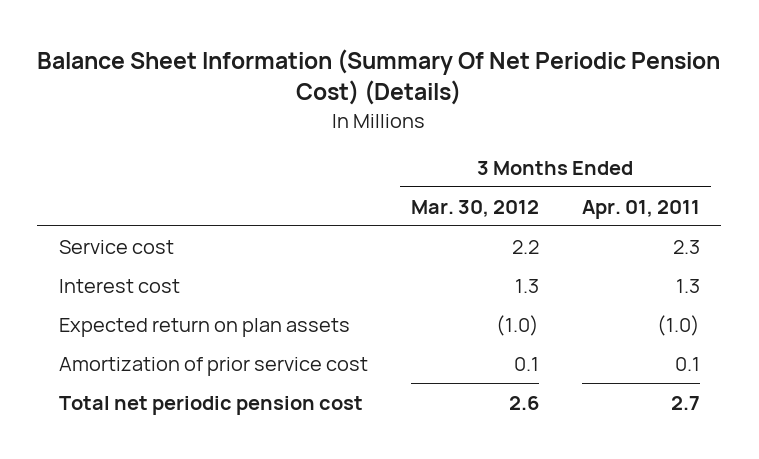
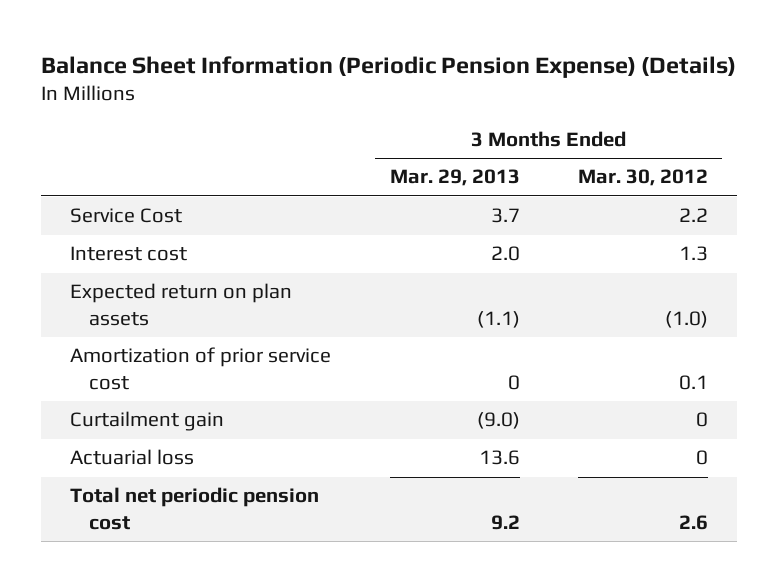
[37,48,721,106] Balance Sheet Information (Summary Of Net Periodic Pension Cost) (Details) -> [41,55,737,78] Balance Sheet Information (Periodic Pension Expense) (Details)
[581,199,700,219] Apr. 01, 2011 -> none
none -> [389,169,520,187] Mar. 29, 2013
[58,239,174,254] Service cost -> [70,208,183,224] Service Cost
none -> [70,411,225,432] Curtailment gain
none -> [70,449,195,466] Actuarial loss

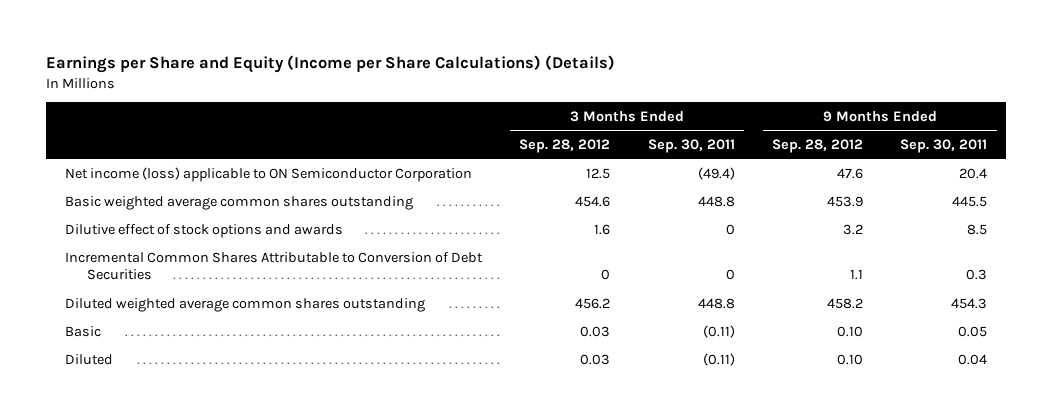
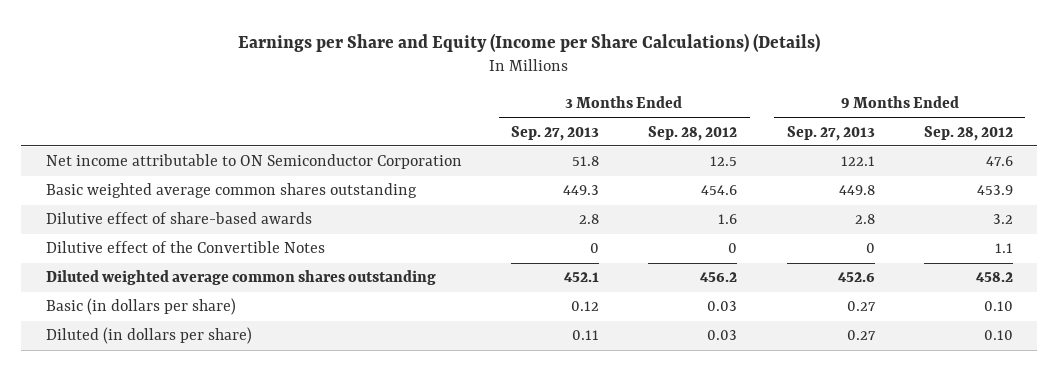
[647,138,735,153] Sep. 30, 2011 -> none
[900,138,988,153] Sep. 30, 2011 -> none
none -> [510,125,599,141] Sep. 27, 2013
none -> [786,125,875,141] Sep. 27, 2013
[64,166,472,182] Net income (loss) applicable to ON Semiconductor Corporation -> [45,154,462,170] Net income attributable to ON Semiconductor Corporation
[64,223,343,238] Dilutive effect of stock options and awards -> [45,212,312,225] Dilutive effect of share-based awards
[64,251,483,281] Incremental Common Shares Attributable to Conversion of Debt Securities -> [45,241,325,254] Dilutive effect of the Convertible Notes
[64,325,101,337] Basic -> [45,298,236,316] Basic (in dollars per share)
[64,353,113,365] Diluted -> [45,327,252,345] Diluted (in dollars per share)

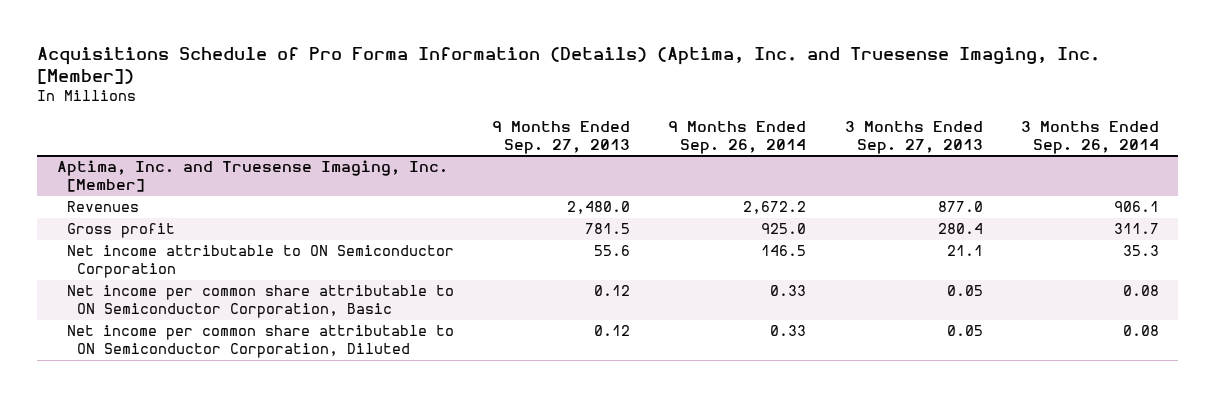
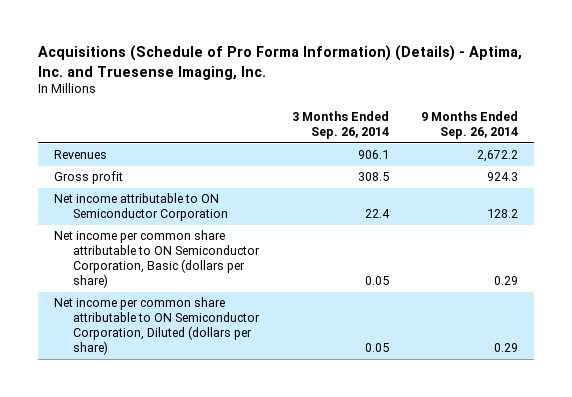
[37,46,1101,85] Acquisitions Schedule of Pro Forma Information (Details) (Aptima, Inc. and Truesense Imaging, Inc. [Member]) -> [37,45,522,80] Acquisitions (Schedule of Pro Forma Information) (Details) - Aptima, Inc. and Truesense Imaging, Inc.
[492,121,631,154] 9 Months Ended Sep. 27, 2013 -> none
[844,121,983,154] 3 Months Ended Sep. 27, 2013 -> none
[56,160,448,193] Aptima, Inc. and Truesense Imaging, Inc. [Member] -> none
[761,223,807,235] 925.0 -> [486,172,518,182] 924.3
[1113,223,1159,235] 311.7 -> [357,172,389,182] 308.5
[761,245,807,257] 146.5 -> [486,209,518,219] 128.2
[1122,245,1159,257] 35.3 -> [364,209,390,219] 22.4
[66,285,454,319] Net income per common share attributable to ON Semiconductor Corporation, Basic -> [54,230,261,289] Net income per common share attributable to ON Semiconductor Corporation, Basic (dollars per share)
[770,285,807,297] 0.33 -> [493,276,518,286] 0.29
[1122,285,1159,297] 0.08 -> [364,276,389,286] 0.05
[66,325,454,359] Net income per common share attributable to ON Semiconductor Corporation, Diluted -> [54,297,261,356] Net income per common share attributable to ON Semiconductor Corporation, Diluted (dollars per share)
[770,325,807,337] 0.33 -> [493,343,518,353] 0.29
[1122,325,1159,337] 0.08 -> [364,343,389,353] 0.05

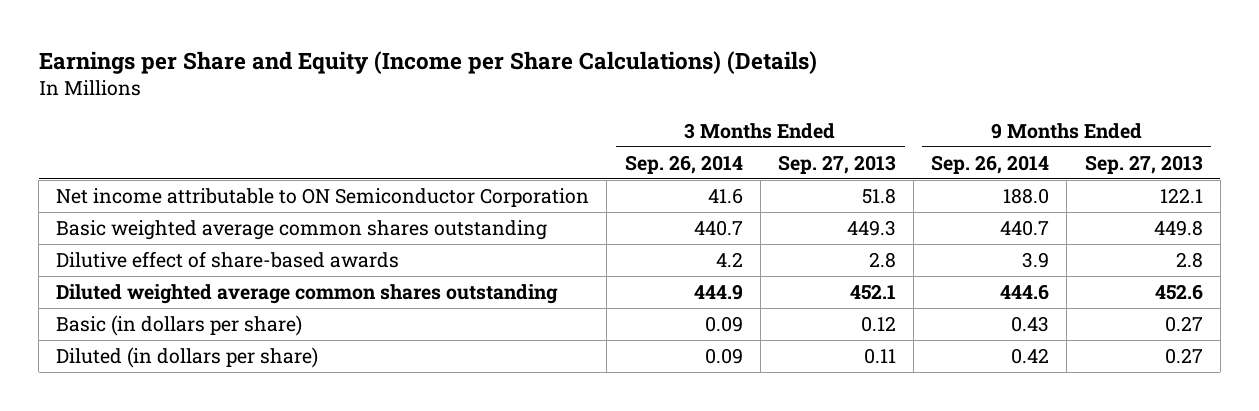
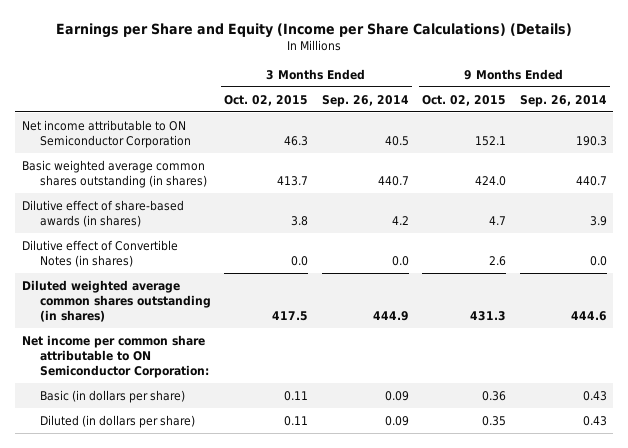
[777,154,896,174] Sep. 27, 2013 -> none
[1084,154,1203,174] Sep. 27, 2013 -> none
none -> [224,94,309,106] Oct. 02, 2015
none -> [422,94,507,106] Oct. 02, 2015
[707,188,743,205] 41.6 -> [384,136,409,147] 40.5
[1003,188,1050,205] 188.0 -> [575,136,607,147] 190.3
[56,220,548,241] Basic weighted average common shares outstanding -> [21,159,207,189] Basic weighted average common shares outstanding (in shares)
[56,251,400,269] Dilutive effect of share-based awards -> [21,199,184,228] Dilutive effect of share-based awards (in shares)
none -> [21,239,178,268] Dilutive effect of Convertible Notes (in shares)
[56,284,559,305] Diluted weighted average common shares outstanding -> [21,279,211,323] Diluted weighted average common shares outstanding (in shares)
none -> [21,334,209,379] Net income per common share attributable to ON Semiconductor Corporation:
[1011,348,1050,365] 0.42 -> [582,415,607,426] 0.43

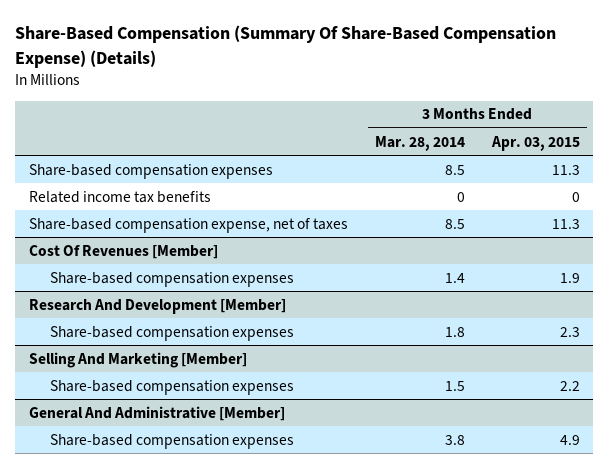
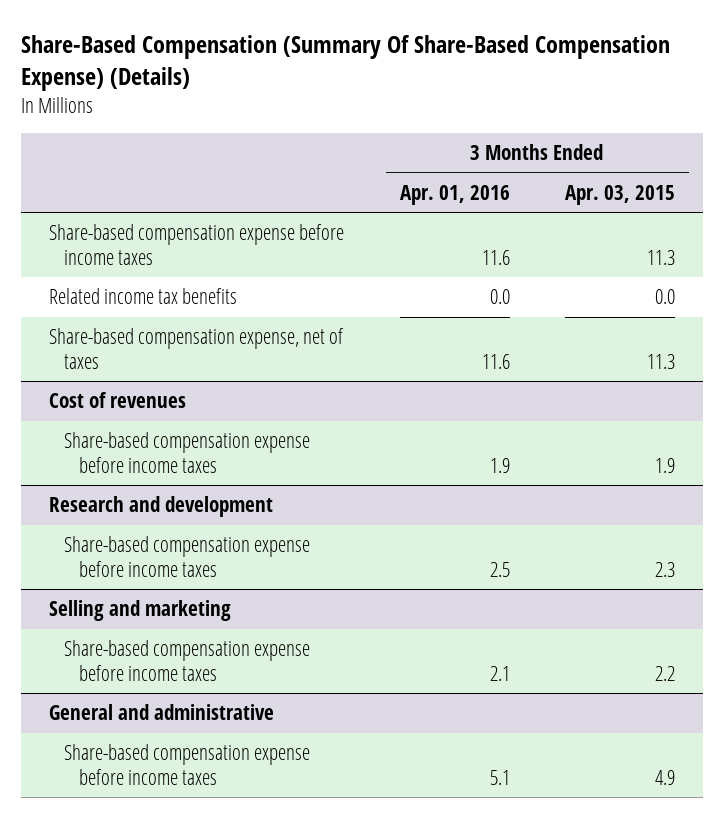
[374,135,465,151] Mar. 28, 2014 -> none
none -> [399,184,510,205] Apr. 01, 2016
[28,163,273,179] Share-based compensation expenses -> [48,224,344,265] Share-based compensation expense before income taxes
[571,191,580,202] 0 -> [655,289,676,305] 0.0
[28,244,218,259] Cost Of Revenues [Member] -> [48,392,186,409] Cost of revenues
[50,271,295,287] Share-based compensation expenses -> [63,432,310,473] Share-based compensation expense before income taxes
[28,298,286,314] Research And Development [Member] -> [48,496,273,518] Research and development
[50,325,295,341] Share-based compensation expenses -> [63,536,310,577] Share-based compensation expense before income taxes
[28,351,247,368] Selling And Marketing [Member] -> [48,600,231,622] Selling and marketing
[50,379,295,395] Share-based compensation expenses -> [63,640,310,681] Share-based compensation expense before income taxes
[28,405,285,421] General And Administrative [Member] -> [48,704,274,721] General and administrative
[50,433,295,449] Share-based compensation expenses -> [63,744,310,785] Share-based compensation expense before income taxes

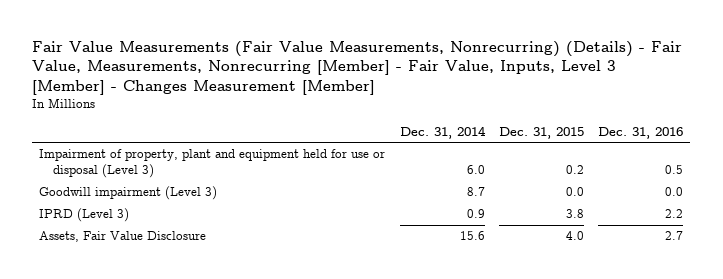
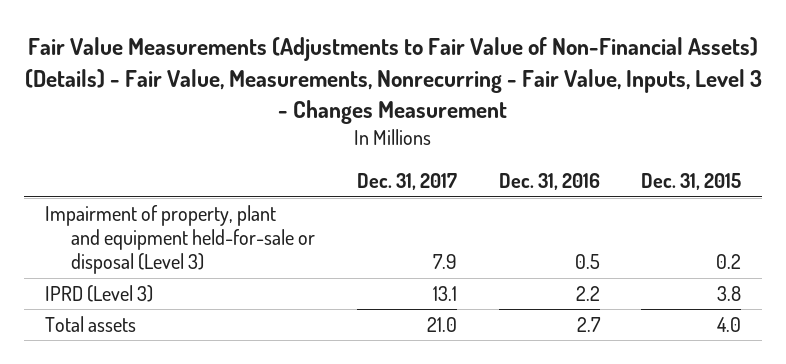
[32,40,683,95] Fair Value Measurements (Fair Value Measurements, Nonrecurring) (Details) - Fair Value, Measurements, Nonrecurring [Member] - Fair Value, Inputs, Level 3 [Member] - Changes Measurement [Member] -> [25,37,763,124] Fair Value Measurements (Adjustments to Fair Value of Non-Financial Assets) (Details) - Fair Value, Measurements, Nonrecurring - Fair Value, Inputs, Level 3 - Changes Measurement
[399,125,486,139] Dec. 31, 2014 -> none
none -> [356,173,457,191] Dec. 31, 2017
[39,186,218,201] Goodwill impairment (Level 3) -> none
[39,149,386,179] Impairment of property, plant and equipment held for use or disposal (Level 3) -> [44,205,316,275] Impairment of property, plant and equipment held-for-sale or disposal (Level 3)
[39,231,207,243] Assets, Fair Value Disclosure -> [44,316,136,333] Total assets

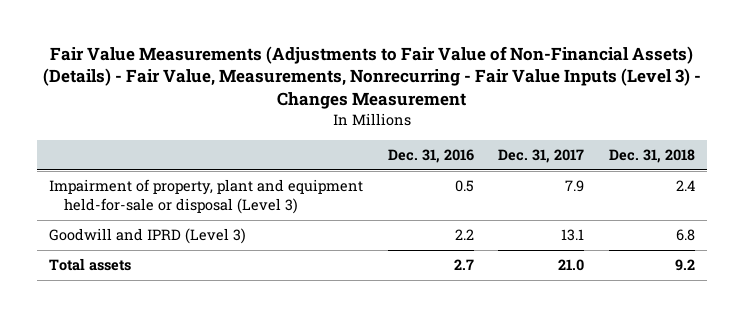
[25,37,763,124] Fair Value Measurements (Adjustments to Fair Value of Non-Financial Assets) (Details) - Fair Value, Measurements, Nonrecurring - Fair Value, Inputs, Level 3 - Changes Measurement -> [43,45,702,110] Fair Value Measurements (Adjustments to Fair Value of Non-Financial Assets) (Details) - Fair Value, Measurements, Nonrecurring - Fair Value Inputs (Level 3) - Changes Measurement
[641,173,742,191] Dec. 31, 2015 -> none
none -> [608,148,695,163] Dec. 31, 2018
[44,285,153,303] IPRD (Level 3) -> [49,228,247,245] Goodwill and IPRD (Level 3)

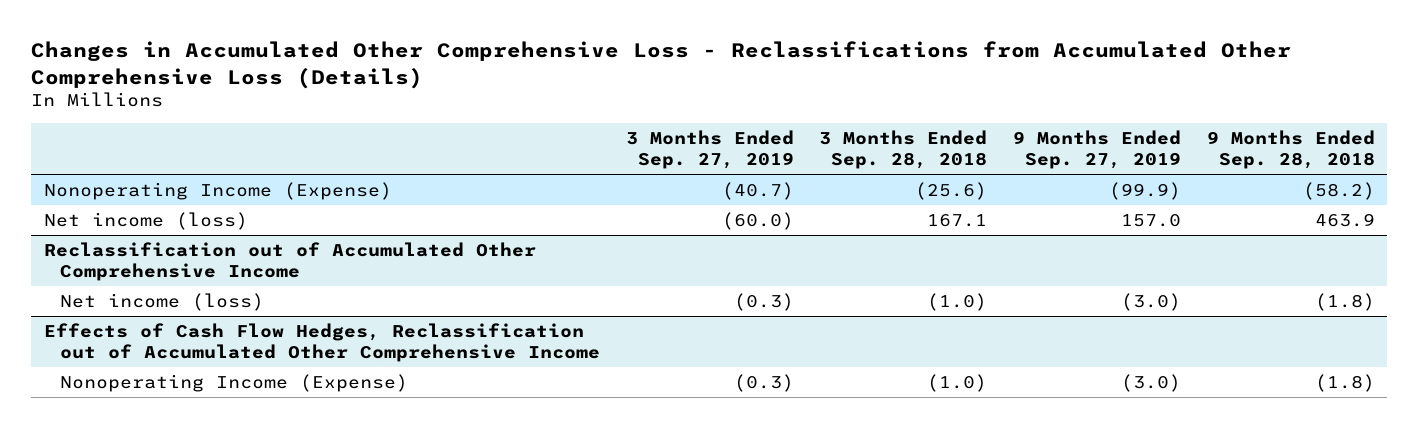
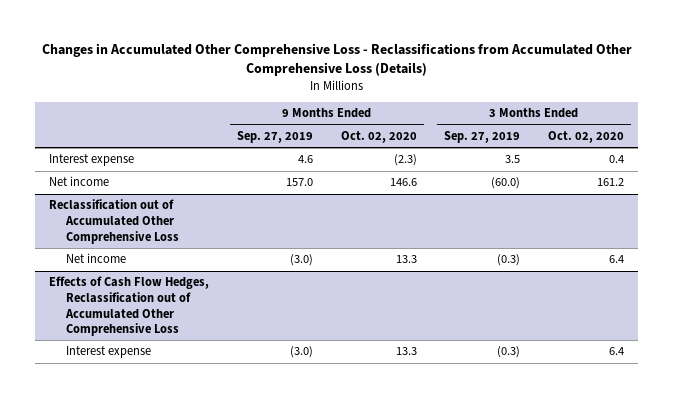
[819,130,988,170] 3 Months Ended Sep. 28, 2018 -> none
[1206,130,1375,170] 9 Months Ended Sep. 28, 2018 -> none
none -> [340,130,417,143] Oct. 02, 2020
none -> [548,130,625,143] Oct. 02, 2020
[43,181,392,200] Nonoperating Income (Expense) -> none
[60,373,409,392] Nonoperating Income (Expense) -> none
none -> [48,154,134,167] Interest expense
[43,211,248,230] Net income (loss) -> [48,176,109,187] Net income
[43,241,536,281] Reclassification out of Accumulated Other Comprehensive Income -> [48,199,180,244] Reclassification out of Accumulated Other Comprehensive Loss
[60,292,265,311] Net income (loss) -> [66,253,127,264] Net income
[43,322,601,362] Effects of Cash Flow Hedges, Reclassification out of Accumulated Other Comprehensive Income -> [48,276,209,337] Effects of Cash Flow Hedges, Reclassification out of Accumulated Other Comprehensive Loss
none -> [66,346,152,359] Interest expense

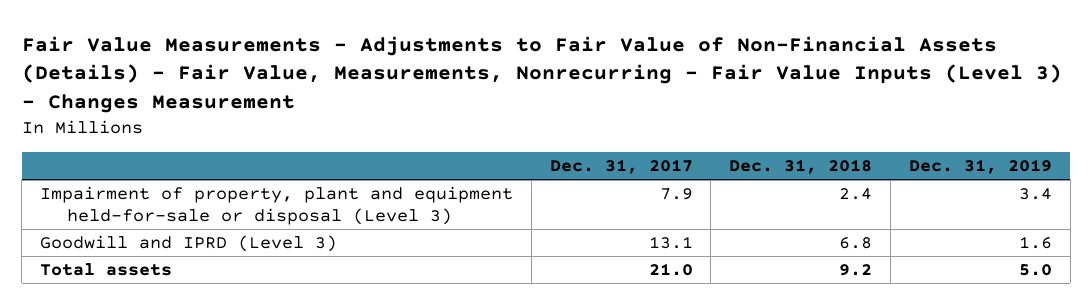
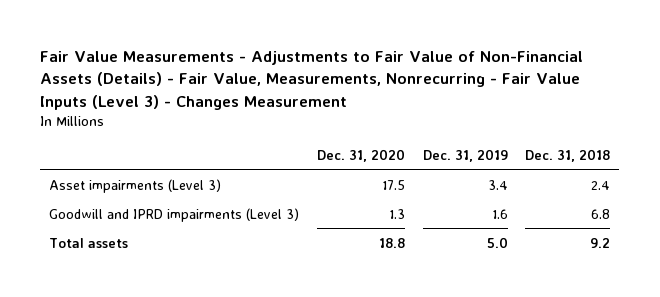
[549,159,693,175] Dec. 31, 2017 -> none
none -> [316,148,405,162] Dec. 31, 2020
[40,186,514,225] Impairment of property, plant and equipment held-for-sale or disposal (Level 3) -> [49,178,222,193] Asset impairments (Level 3)
[40,235,338,253] Goodwill and IPRD (Level 3) -> [49,207,300,222] Goodwill and IPRD impairments (Level 3)

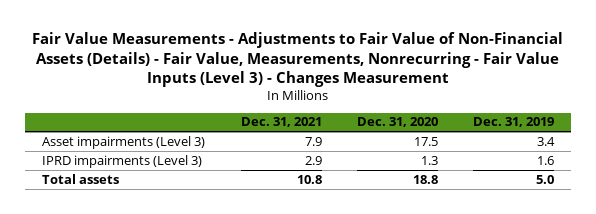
[525,148,611,162] Dec. 31, 2018 -> none
none -> [240,117,322,128] Dec. 31, 2021
[49,207,300,222] Goodwill and IPRD impairments (Level 3) -> [42,154,203,168] IPRD impairments (Level 3)

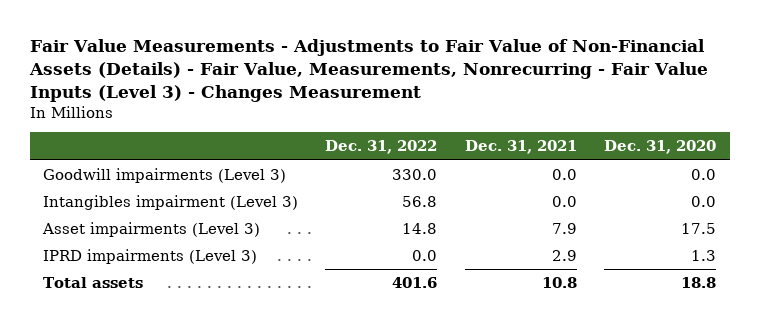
[472,117,554,128] Dec. 31, 2019 -> none
none -> [325,140,438,155] Dec. 31, 2022
none -> [43,167,287,183] Goodwill impairments (Level 3)
none -> [43,194,299,210] Intangibles impairment (Level 3)

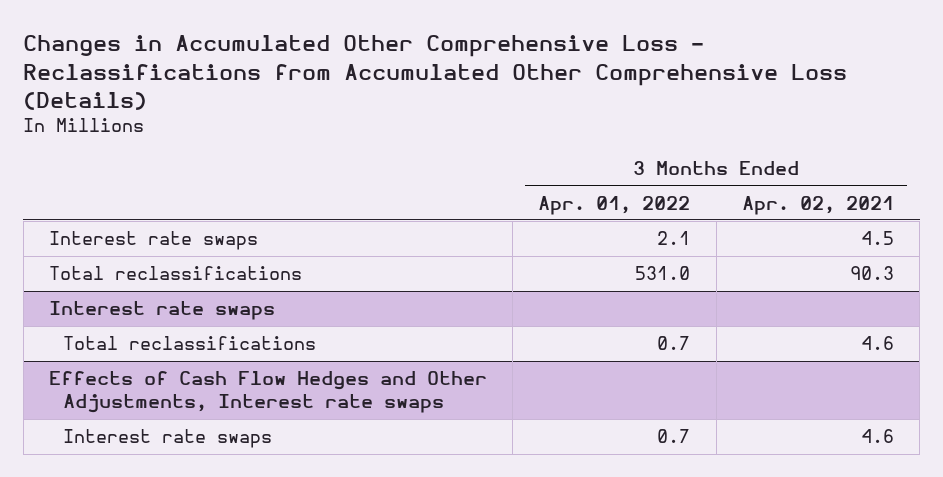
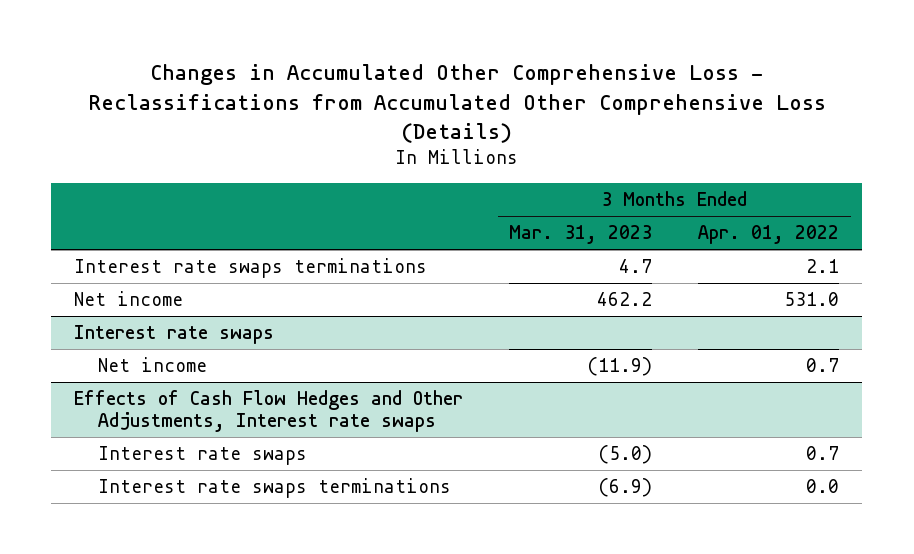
[741,195,894,215] Apr. 02, 2021 -> none
none -> [509,225,653,245] Mar. 31, 2023
[48,231,258,251] Interest rate swaps -> [74,258,428,279] Interest rate swaps terminations
[48,266,302,281] Total reclassifications -> [74,291,184,307] Net income
[62,336,316,351] Total reclassifications -> [97,357,207,373] Net income
none -> [97,478,451,499] Interest rate swaps terminations

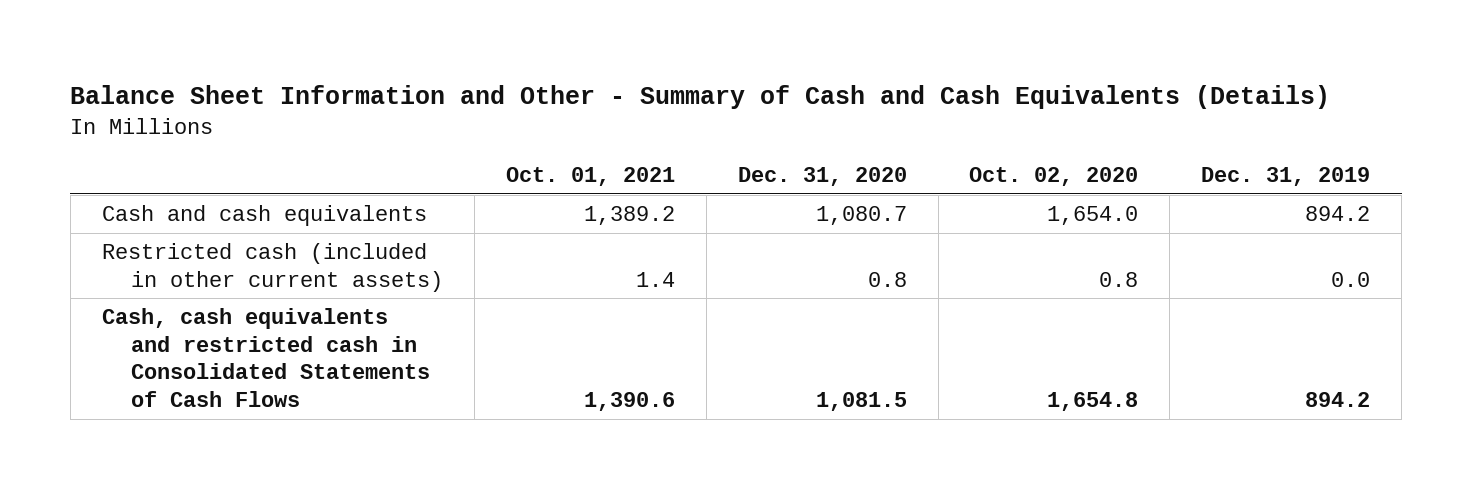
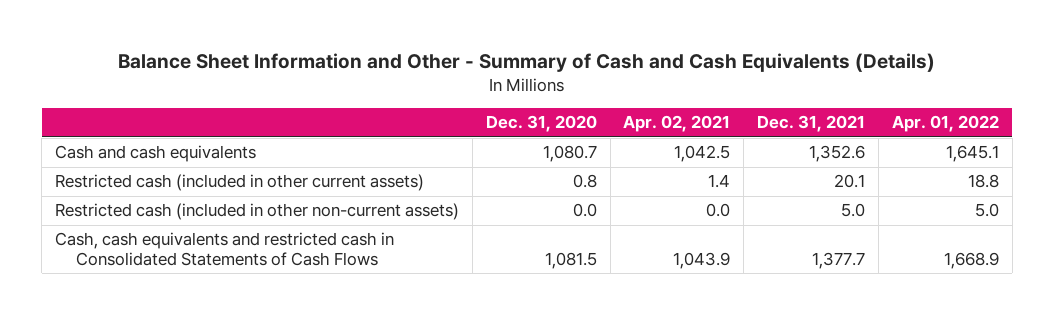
[505,167,675,187] Oct. 01, 2021 -> none
[969,167,1139,187] Oct. 02, 2020 -> none
[1201,167,1371,187] Dec. 31, 2019 -> none
none -> [623,115,731,133] Apr. 02, 2021
none -> [757,115,866,133] Dec. 31, 2021
none -> [891,115,999,133] Apr. 01, 2022
none -> [55,203,460,221] Restricted cash (included in other non-current assets)

